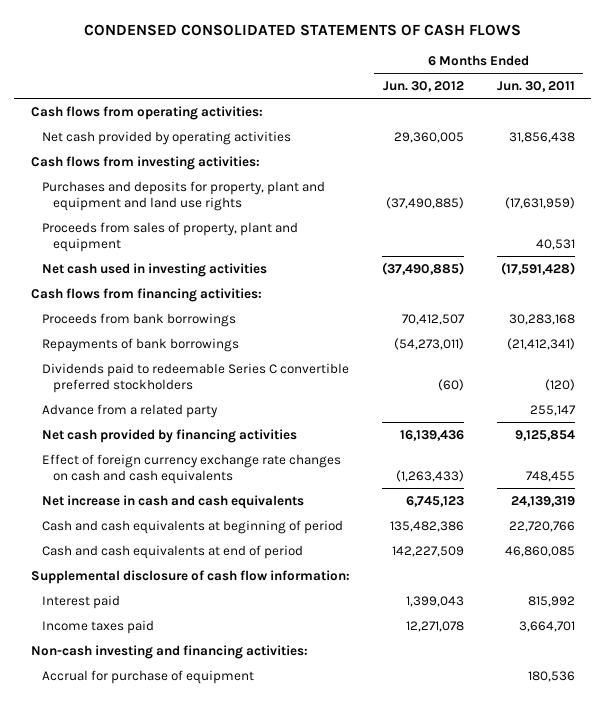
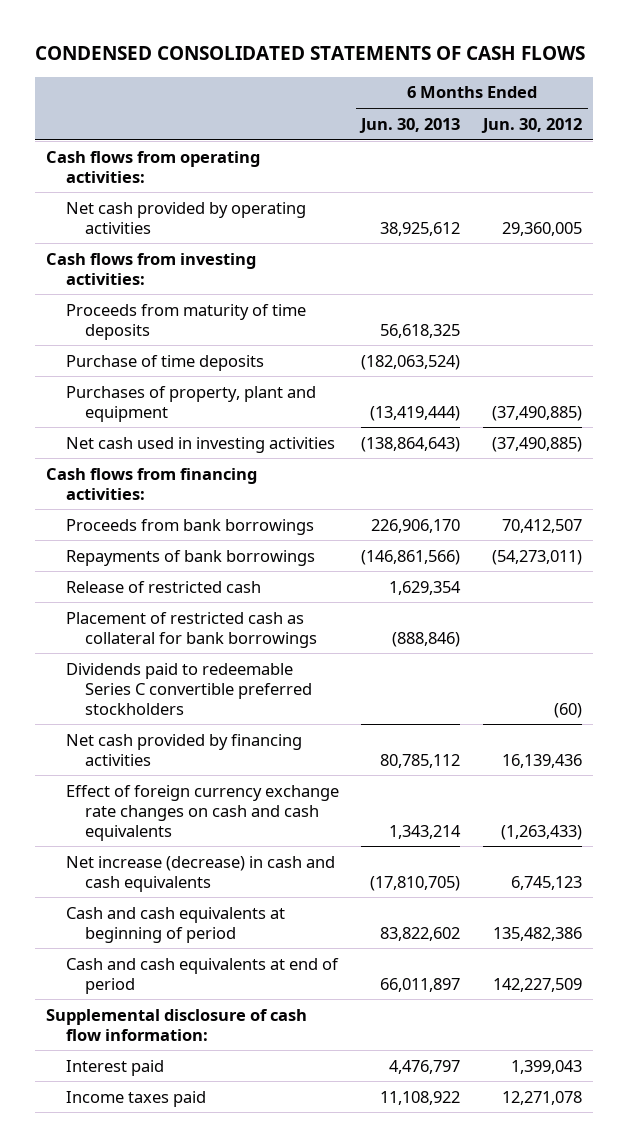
[496,81,575,93] Jun. 30, 2011 -> none
none -> [359,117,461,133] Jun. 30, 2013
[41,221,298,252] Proceeds from sales of property, plant and equipment -> none
none -> [65,303,306,340] Proceeds from maturity of time deposits
none -> [65,354,264,371] Purchase of time deposits
[41,180,325,211] Purchases and deposits for property, plant and equipment and land use rights -> [65,385,316,422] Purchases of property, plant and equipment
none -> [65,580,261,593] Release of restricted cash
none -> [65,611,318,648] Placement of restricted cash as collateral for bank borrowings
[41,403,218,418] Advance from a related party -> none
[41,494,304,509] Net increase in cash and cash equivalents -> [65,855,335,892] Net increase (decrease) in cash and cash equivalents
[30,644,308,659] Non-cash investing and financing activities: -> none
[41,669,254,684] Accrual for purchase of equipment -> none

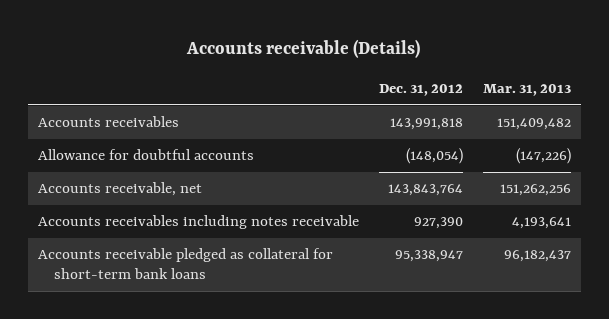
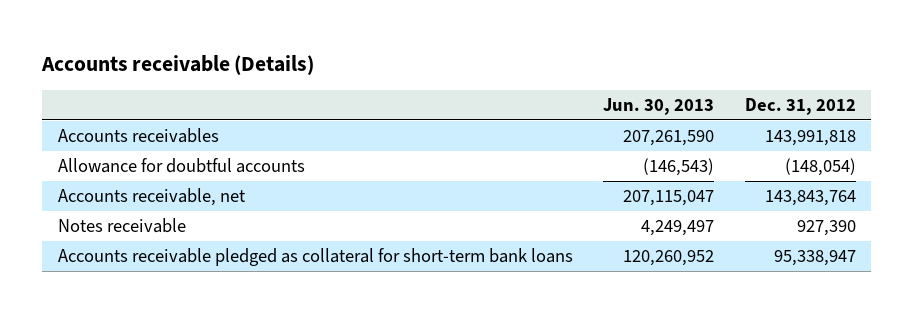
[482,84,571,97] Mar. 31, 2013 -> none
none -> [603,98,715,116] Jun. 30, 2013
[37,215,359,230] Accounts receivables including notes receivable -> [57,218,186,234] Notes receivable

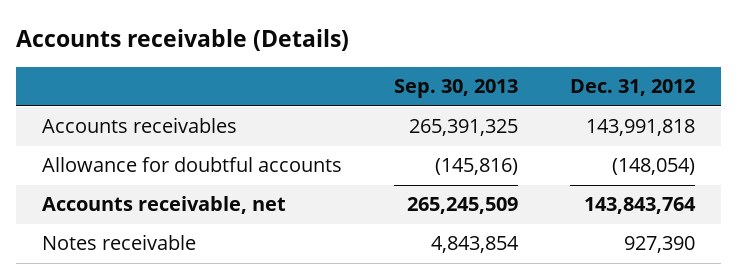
[603,98,715,116] Jun. 30, 2013 -> none
none -> [394,79,519,99] Sep. 30, 2013
[57,248,573,267] Accounts receivable pledged as collateral for short-term bank loans -> none

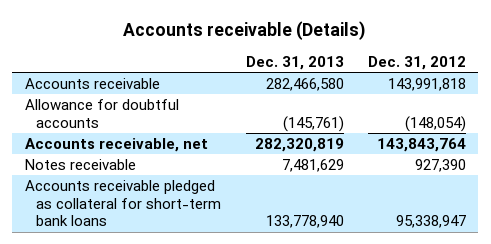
[394,79,519,99] Sep. 30, 2013 -> none
none -> [245,56,344,71] Dec. 31, 2013
[42,117,238,134] Accounts receivables -> [24,78,160,90] Accounts receivable
none -> [24,180,221,227] Accounts receivable pledged as collateral for short-term bank loans

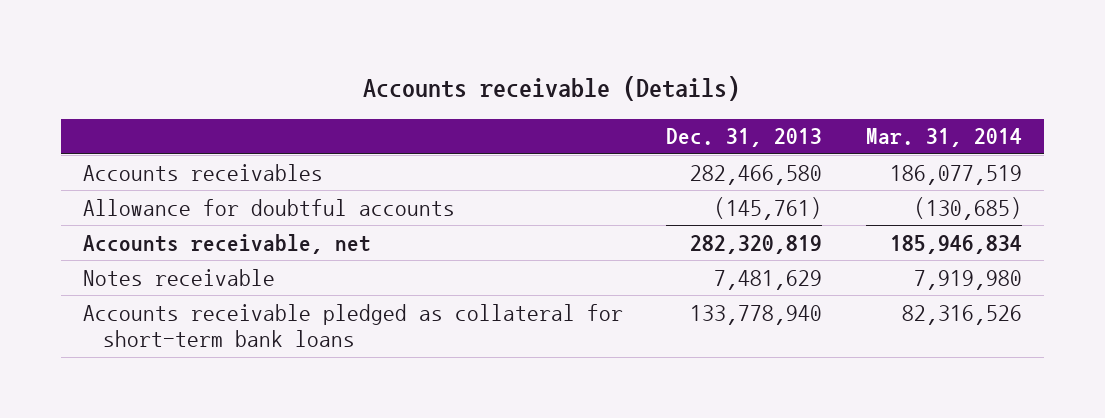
[368,56,467,71] Dec. 31, 2012 -> none
none -> [866,128,1023,148] Mar. 31, 2014
[24,78,160,90] Accounts receivable -> [82,163,323,181] Accounts receivables

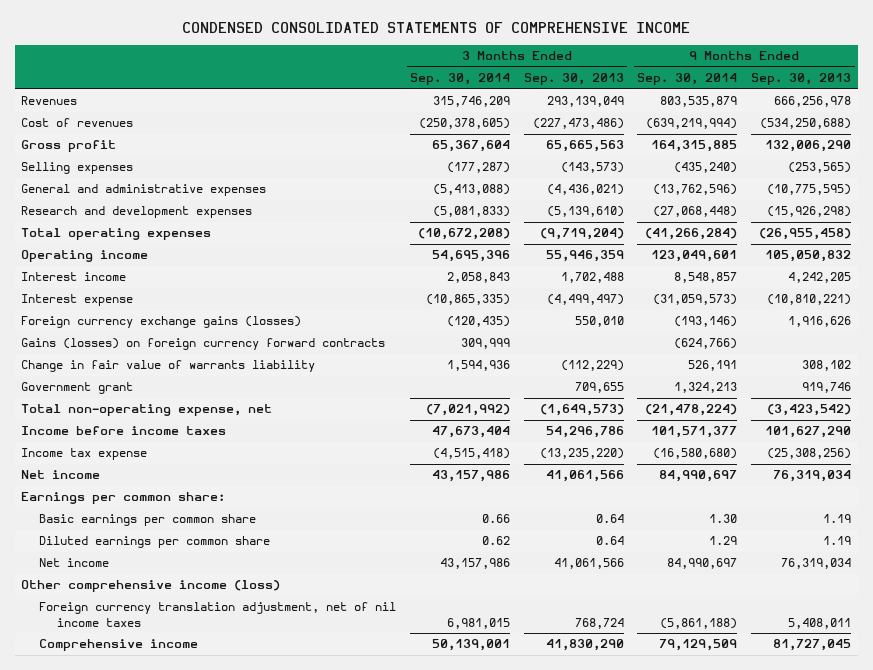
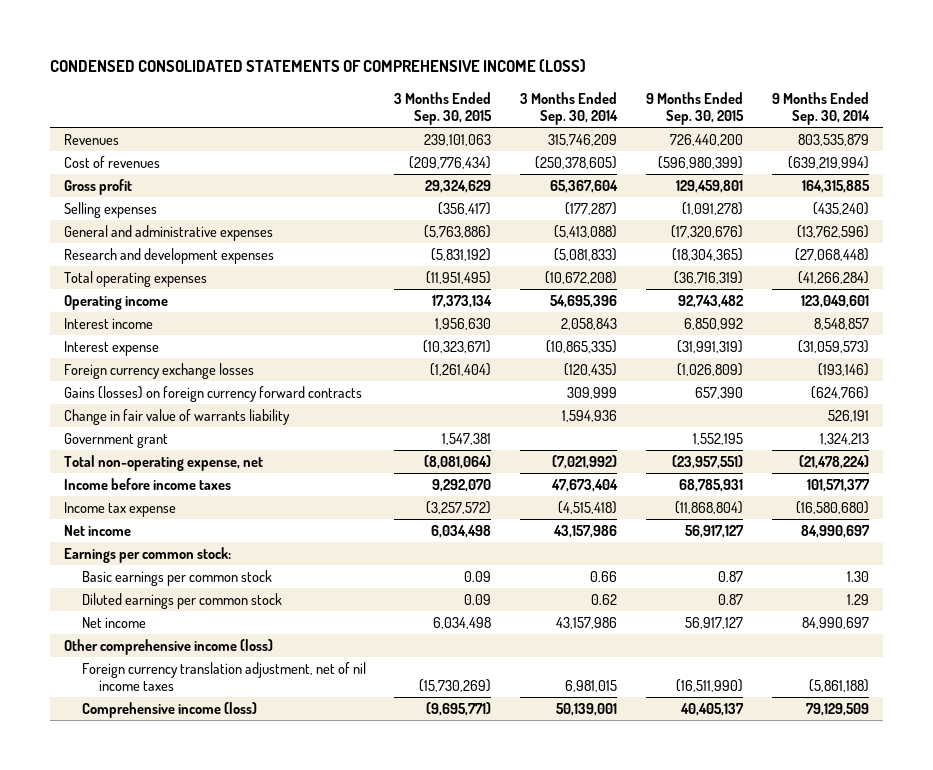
[182,21,691,33] CONDENSED CONSOLIDATED STATEMENTS OF COMPREHENSIVE INCOME -> [49,59,586,73] CONDENSED CONSOLIDATED STATEMENTS OF COMPREHENSIVE INCOME (LOSS)
[523,73,624,86] Sep. 30, 2013 -> none
[751,73,852,86] Sep. 30, 2013 -> none
none -> [394,91,493,126] 3 Months Ended Sep. 30, 2015
none -> [645,91,744,126] 9 Months Ended Sep. 30, 2015
[21,316,302,329] Foreign currency exchange gains (losses) -> [64,362,255,379] Foreign currency exchange losses
[21,492,226,505] Earnings per common share: -> [64,546,232,563] Earnings per common stock:
[39,514,257,527] Basic earnings per common share -> [81,569,272,586] Basic earnings per common stock
[39,536,271,549] Diluted earnings per common share -> [81,592,282,609] Diluted earnings per common stock
[39,639,199,652] Comprehensive income -> [81,701,257,718] Comprehensive income (loss)

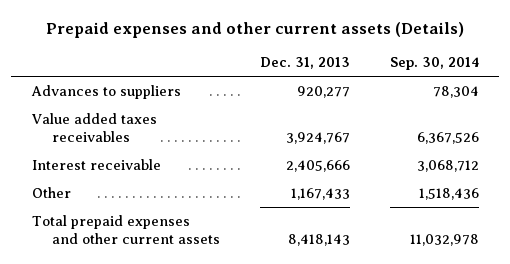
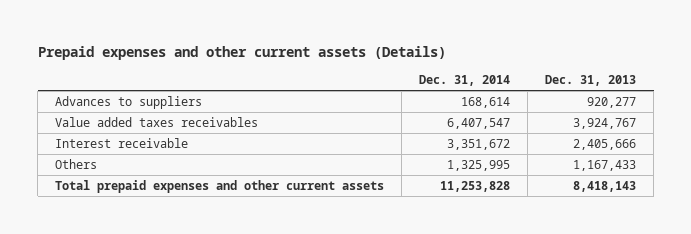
[389,57,479,71] Sep. 30, 2014 -> none
none -> [419,74,511,86] Dec. 31, 2014
[31,187,71,199] Other -> [55,159,98,170] Others

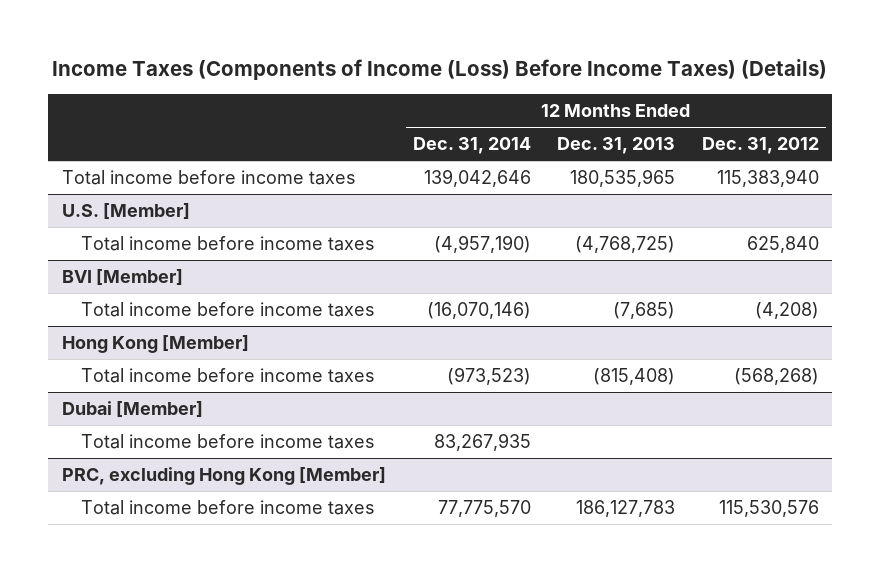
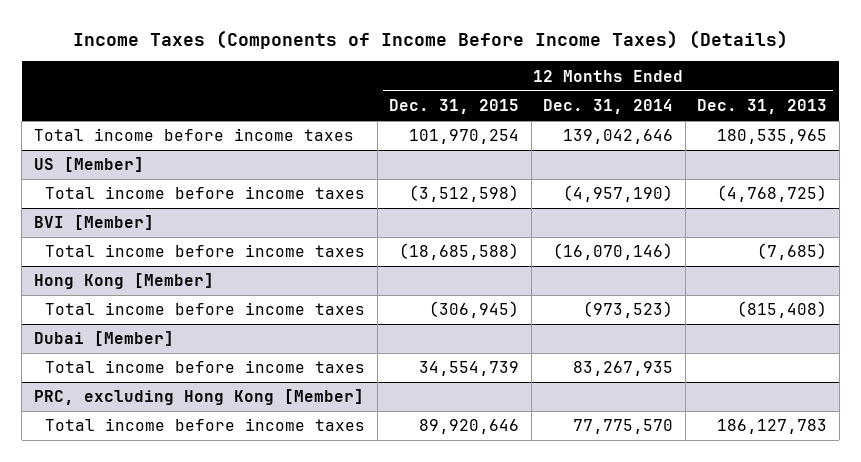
[52,59,828,81] Income Taxes (Components of Income (Loss) Before Income Taxes) (Details) -> [72,29,788,49] Income Taxes (Components of Income Before Income Taxes) (Details)
[702,137,820,155] Dec. 31, 2012 -> none
none -> [389,99,520,115] Dec. 31, 2015
[61,203,190,221] U.S. [Member] -> [33,157,144,173] US [Member]

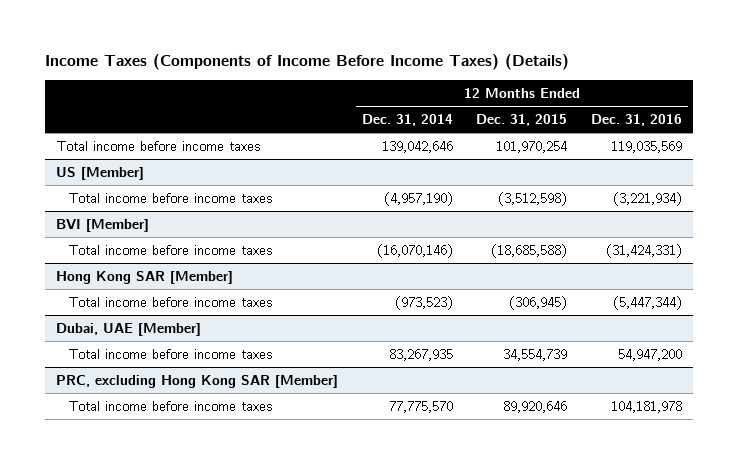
[697,99,828,115] Dec. 31, 2013 -> none
none -> [590,114,682,127] Dec. 31, 2016
[33,273,214,290] Hong Kong [Member] -> [56,270,234,284] Hong Kong SAR [Member]
[33,331,174,347] Dubai [Member] -> [56,322,202,336] Dubai, UAE [Member]
[33,389,364,406] PRC, excluding Hong Kong [Member] -> [56,374,339,388] PRC, excluding Hong Kong SAR [Member]

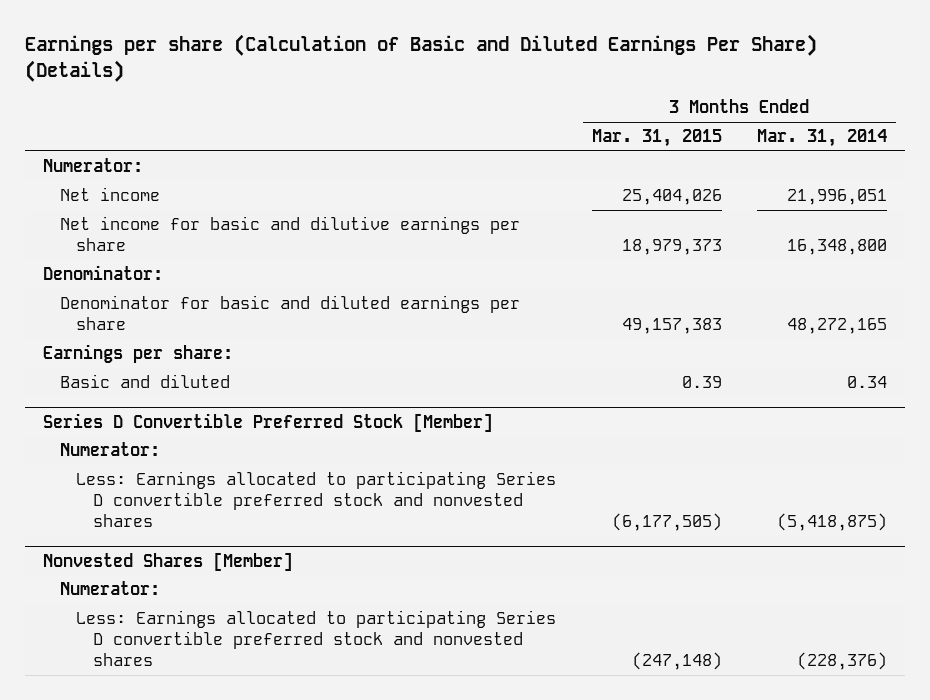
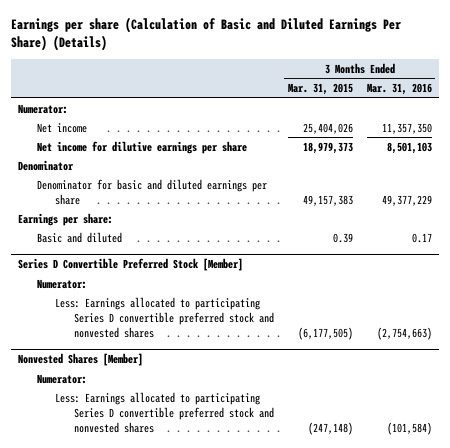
[756,129,887,148] Mar. 31, 2014 -> none
none -> [366,83,432,96] Mar. 31, 2016
[59,216,520,252] Net income for basic and dilutive earnings per share -> [36,140,247,154] Net income for dilutive earnings per share
[42,265,163,281] Denominator: -> [18,159,75,171] Denominator

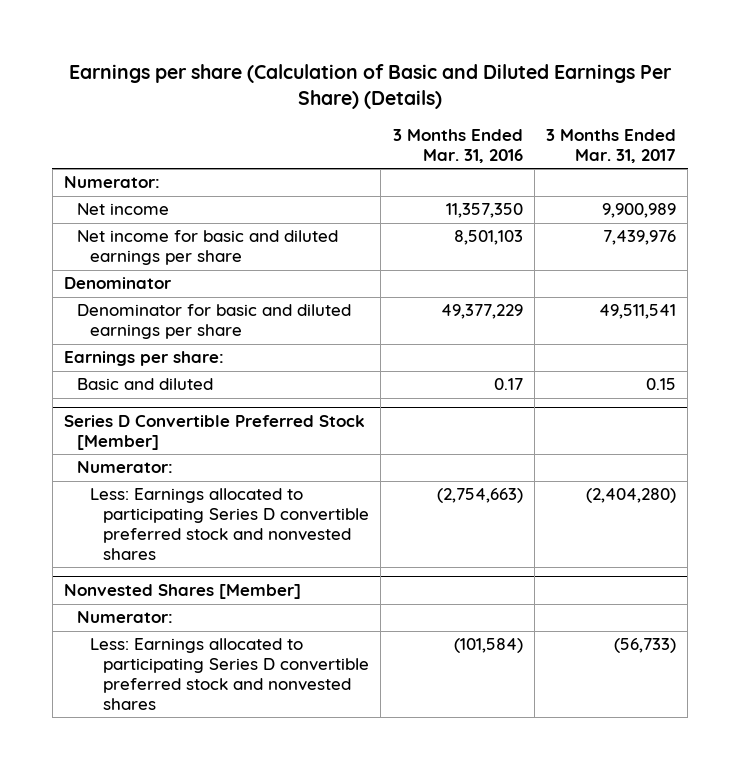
[287,83,353,96] Mar. 31, 2015 -> none
none -> [546,128,677,163] 3 Months Ended Mar. 31, 2017
[36,140,247,154] Net income for dilutive earnings per share -> [77,230,339,266] Net income for basic and diluted earnings per share

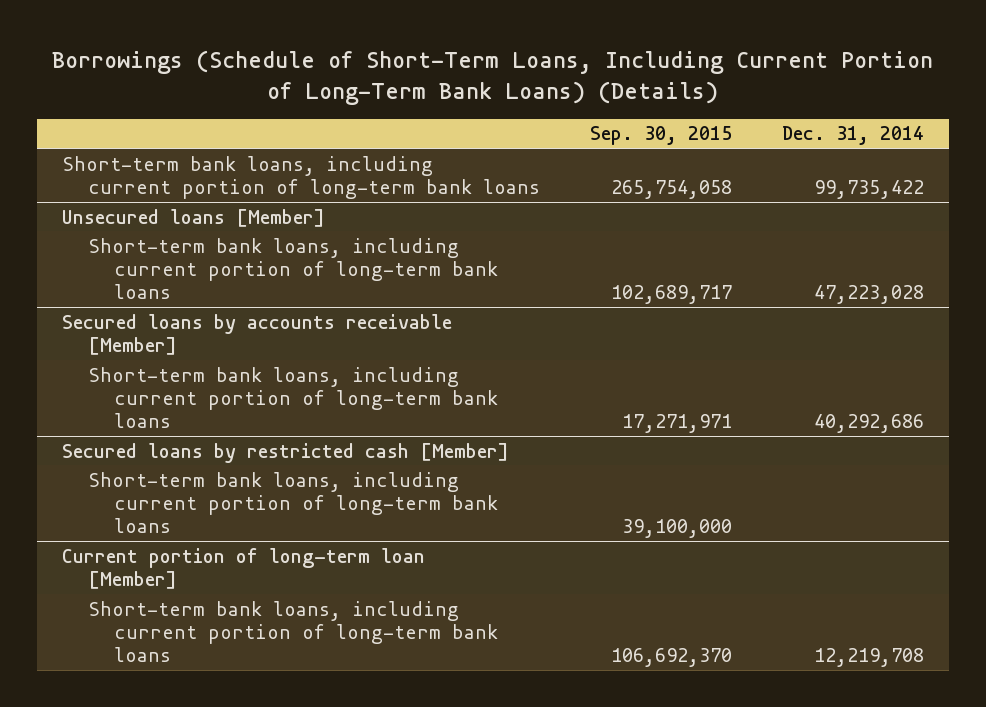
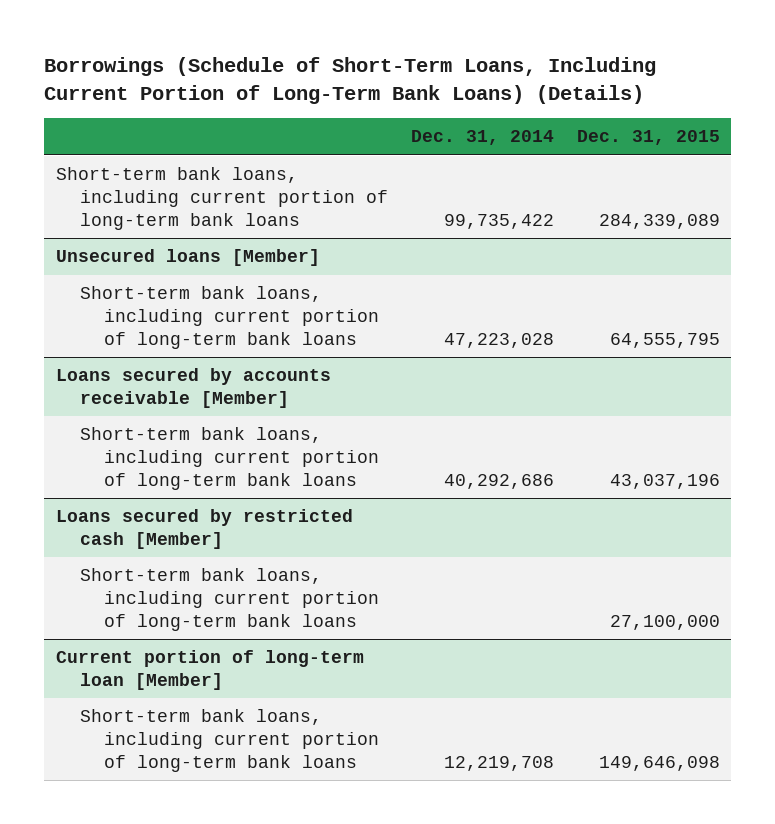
[590,126,733,146] Sep. 30, 2015 -> none
none -> [576,130,720,146] Dec. 31, 2015
[62,313,453,355] Secured loans by accounts receivable [Member] -> [55,368,331,408] Loans secured by accounts receivable [Member]
[62,442,510,463] Secured loans by restricted cash [Member] -> [55,509,353,549] Loans secured by restricted cash [Member]

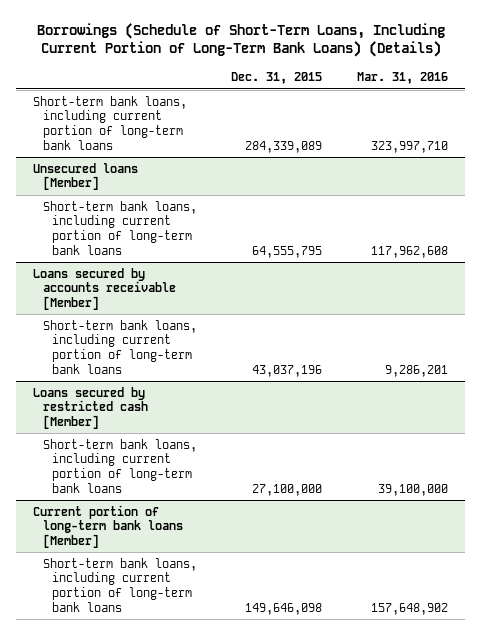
[410,130,554,146] Dec. 31, 2014 -> none
none -> [356,72,448,85] Mar. 31, 2016
[55,650,364,690] Current portion of long-term loan [Member] -> [33,504,183,549] Current portion of long-term bank loans [Member]

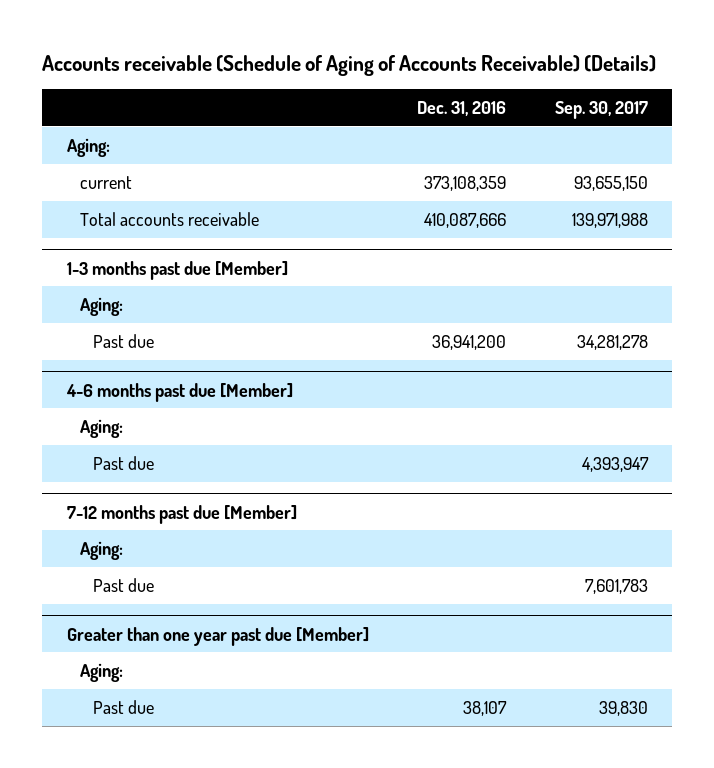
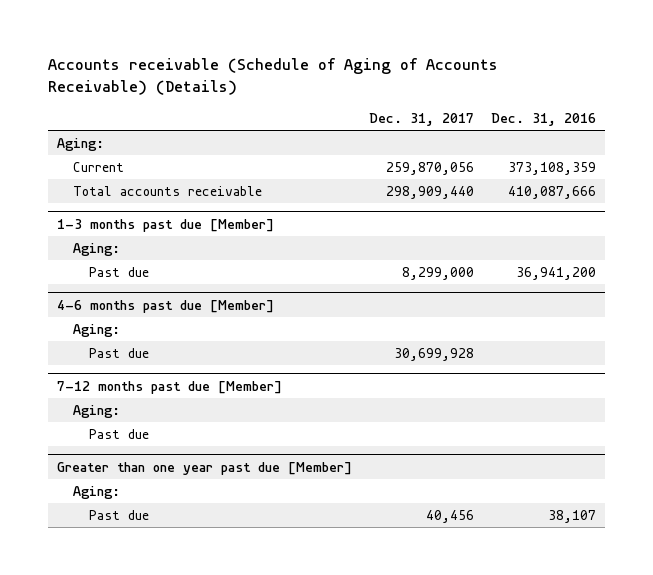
[554,100,648,119] Sep. 30, 2017 -> none
none -> [368,112,474,126] Dec. 31, 2017
[79,176,132,190] current -> [72,162,124,173] Current

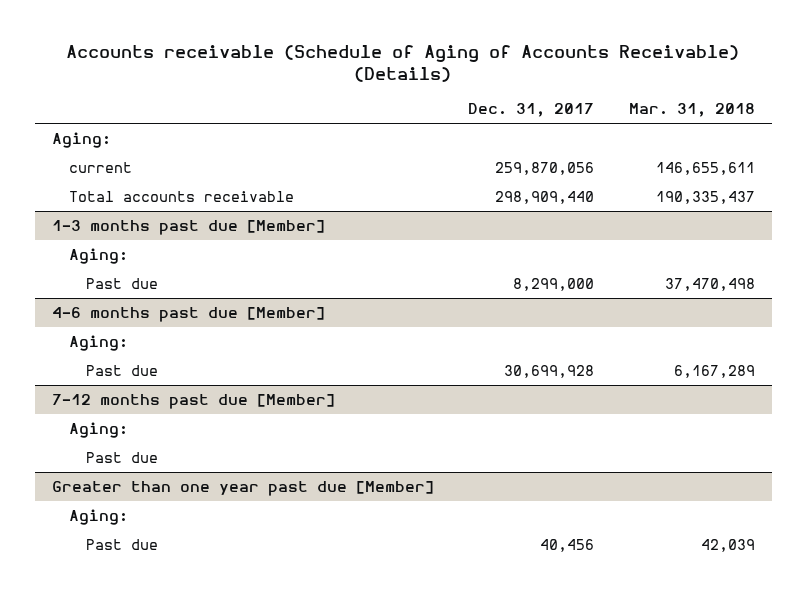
[491,112,597,126] Dec. 31, 2016 -> none
none -> [628,103,755,118] Mar. 31, 2018
[72,162,124,173] Current -> [69,161,133,173] current

